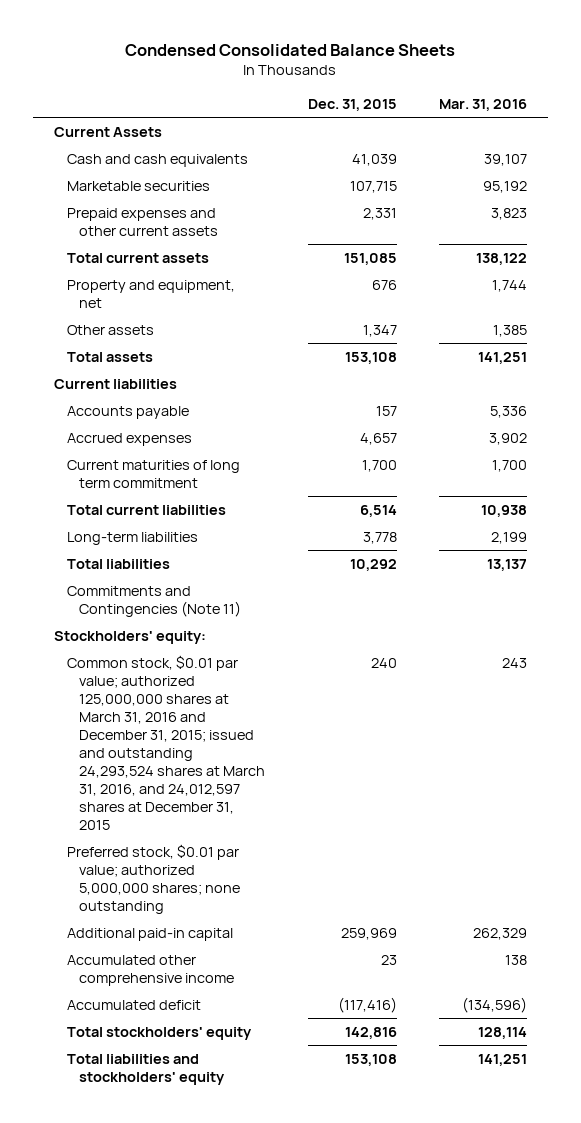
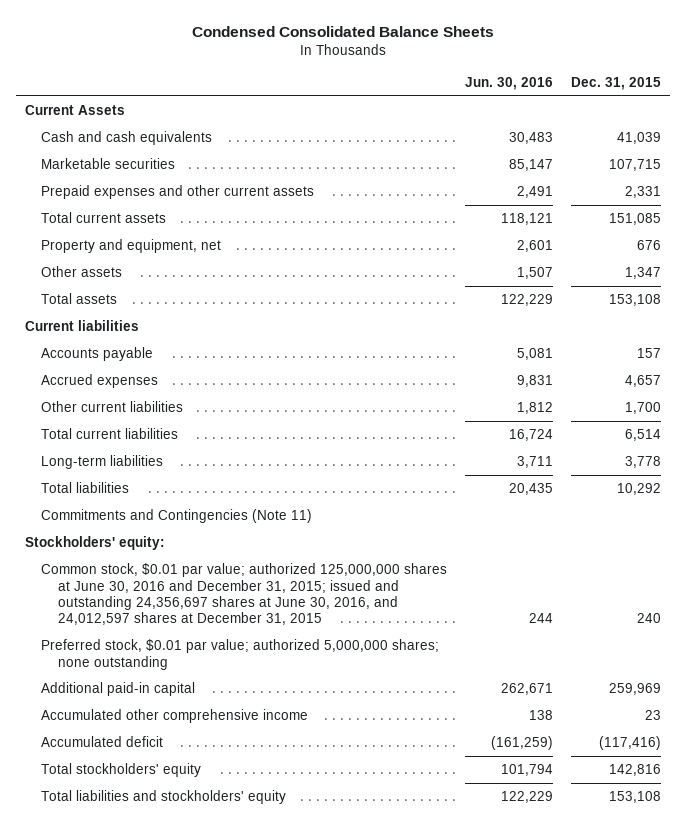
[438,98,527,111] Mar. 31, 2016 -> none
none -> [465,76,554,90] Jun. 30, 2016
[66,460,240,488] Current maturities of long term commitment -> none
none -> [41,401,184,413] Other current liabilities
[66,655,266,830] Common stock, $0.01 par value; authorized 125,000,000 shares at March 31, 2016 and December 31, 2015; issued and outstanding 24,293,524 shares at March 31, 2016, and 24,012,597 shares at December 31, 2015 -> [41,563,448,626] Common stock, $0.01 par value; authorized 125,000,000 shares at June 30, 2016 and December 31, 2015; issued and outstanding 24,356,697 shares at June 30, 2016, and 24,012,597 shares at December 31, 2015

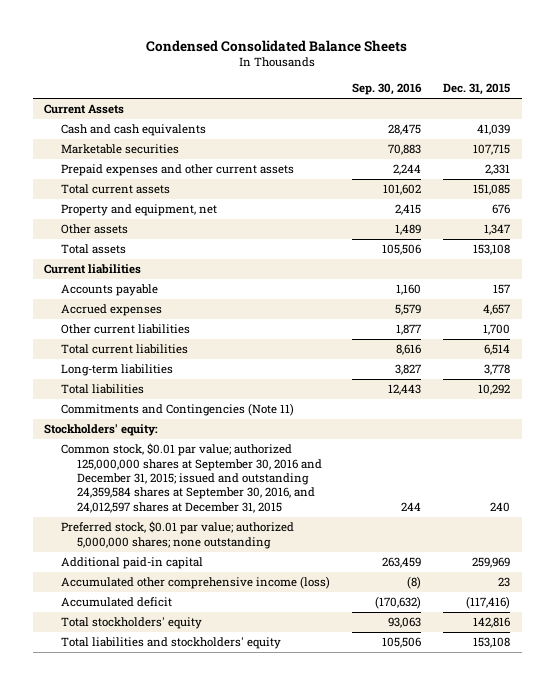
[465,76,554,90] Jun. 30, 2016 -> none
none -> [352,83,423,96] Sep. 30, 2016
[41,563,448,626] Common stock, $0.01 par value; authorized 125,000,000 shares at June 30, 2016 and December 31, 2015; issued and outstanding 24,356,697 shares at June 30, 2016, and 24,012,597 shares at December 31, 2015 -> [60,443,323,513] Common stock, $0.01 par value; authorized 125,000,000 shares at September 30, 2016 and December 31, 2015; issued and outstanding 24,359,584 shares at September 30, 2016, and 24,012,597 shares at December 31, 2015
[41,709,309,724] Accumulated other comprehensive income -> [60,576,330,590] Accumulated other comprehensive income (loss)

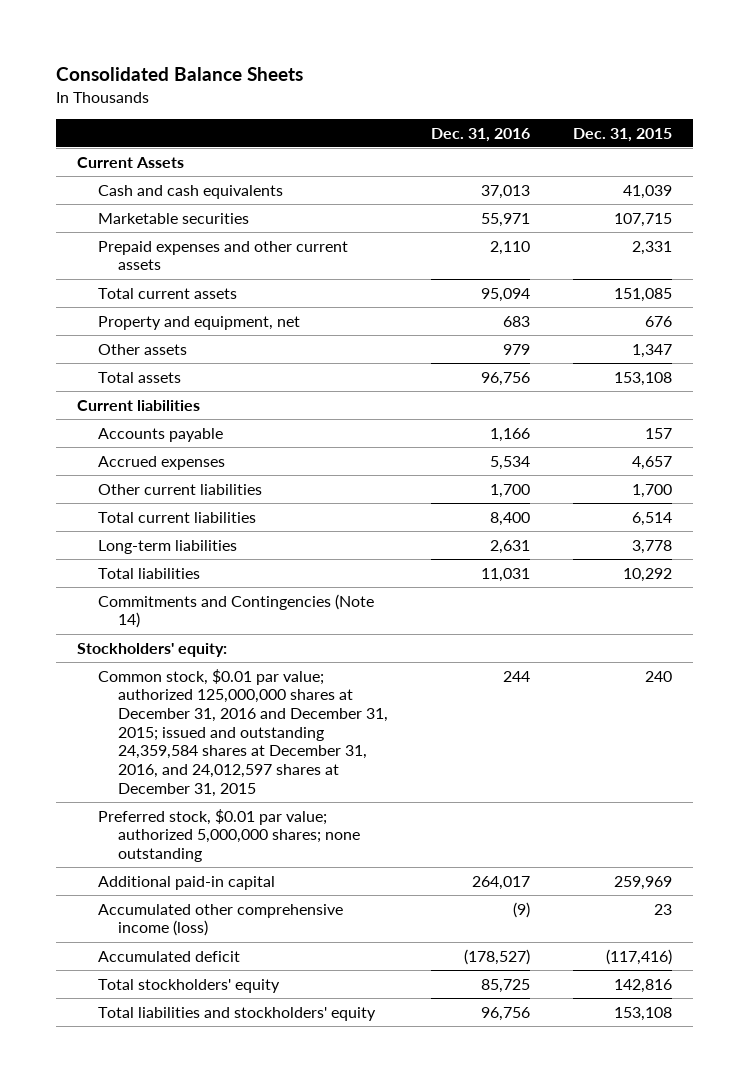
[146,39,408,52] Condensed Consolidated Balance Sheets -> [55,66,303,81] Consolidated Balance Sheets
[352,83,423,96] Sep. 30, 2016 -> none
none -> [430,127,530,142] Dec. 31, 2016
[60,403,294,417] Commitments and Contingencies (Note 11) -> [97,593,374,629] Commitments and Contingencies (Note 14)
[60,443,323,513] Common stock, $0.01 par value; authorized 125,000,000 shares at September 30, 2016 and December 31, 2015; issued and outstanding 24,359,584 shares at September 30, 2016, and 24,012,597 shares at December 31, 2015 -> [97,668,389,797] Common stock, $0.01 par value; authorized 125,000,000 shares at December 31, 2016 and December 31, 2015; issued and outstanding 24,359,584 shares at December 31, 2016, and 24,012,597 shares at December 31, 2015

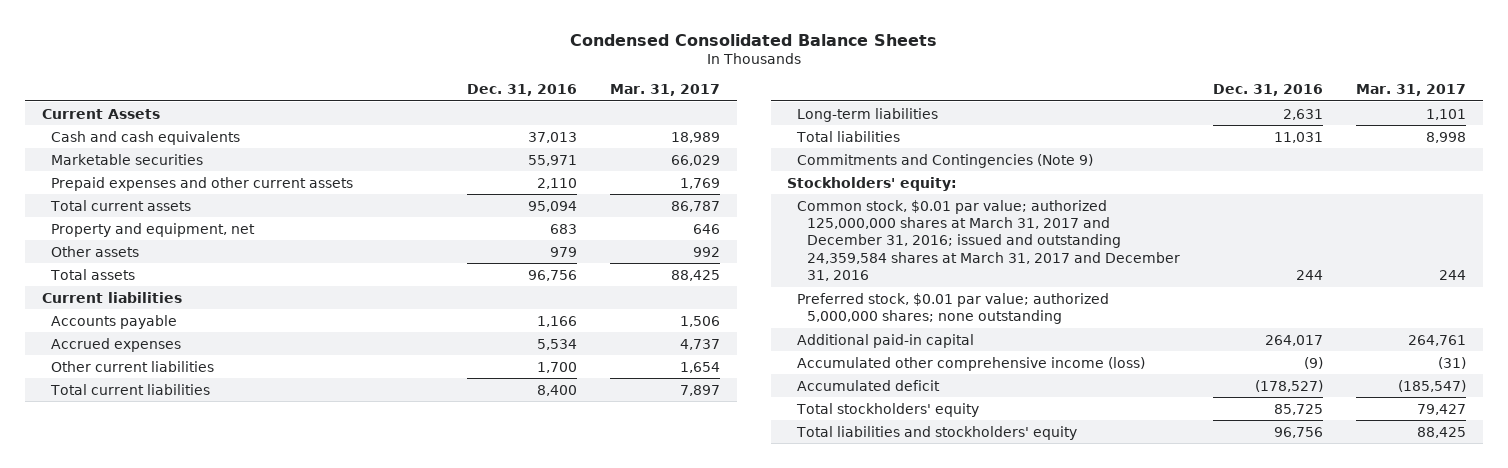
[55,66,303,81] Consolidated Balance Sheets -> [569,33,937,46] Condensed Consolidated Balance Sheets
[572,127,672,142] Dec. 31, 2015 -> none
none -> [610,84,721,97] Mar. 31, 2017
[97,593,374,629] Commitments and Contingencies (Note 14) -> [797,153,1094,168] Commitments and Contingencies (Note 9)
[97,668,389,797] Common stock, $0.01 par value; authorized 125,000,000 shares at December 31, 2016 and December 31, 2015; issued and outstanding 24,359,584 shares at December 31, 2016, and 24,012,597 shares at December 31, 2015 -> [797,199,1180,282] Common stock, $0.01 par value; authorized 125,000,000 shares at March 31, 2017 and December 31, 2016; issued and outstanding 24,359,584 shares at March 31, 2017 and December 31, 2016

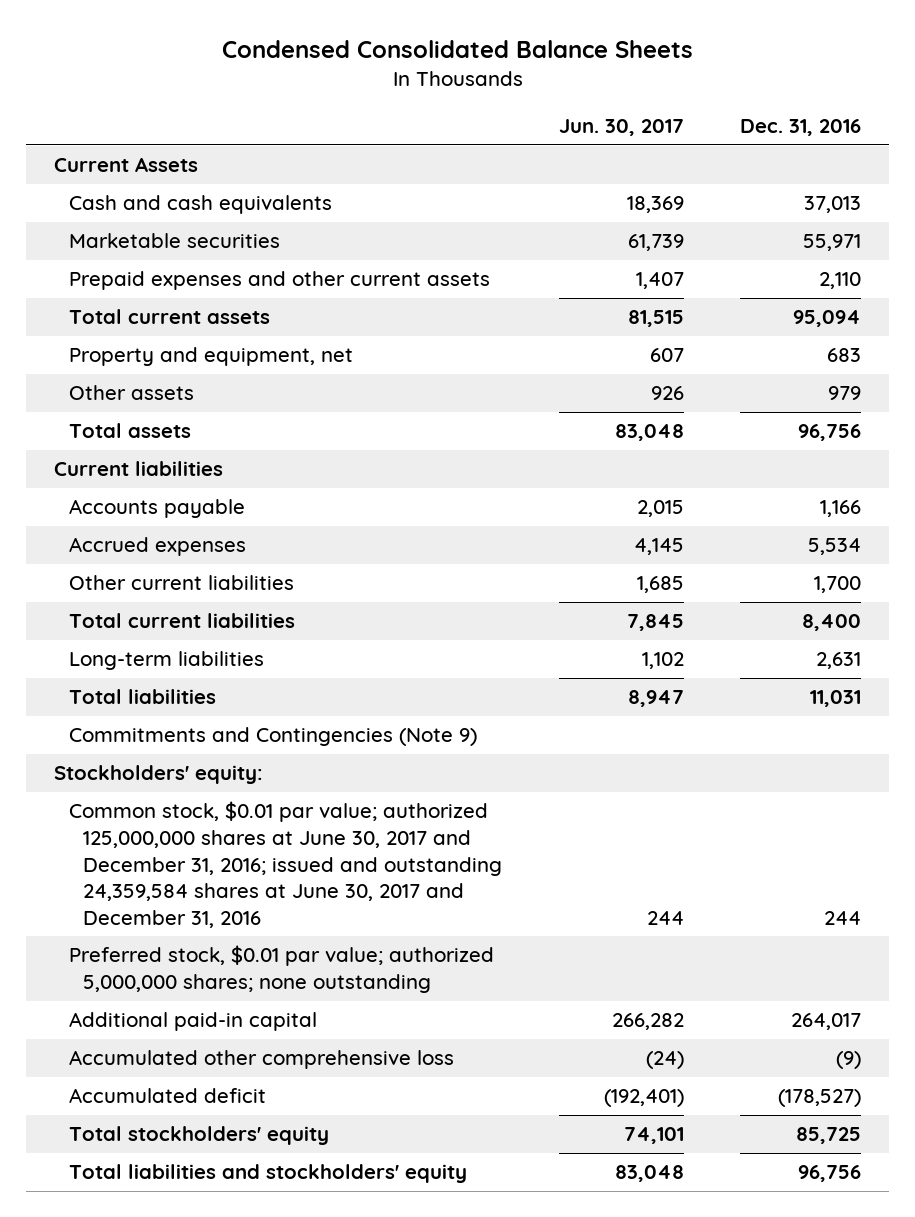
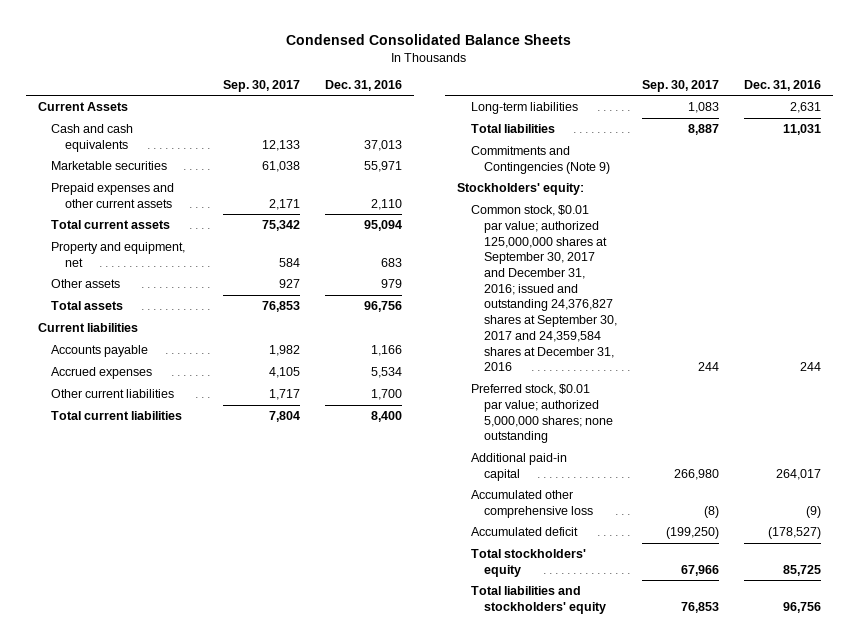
[558,119,684,137] Jun. 30, 2017 -> none
none -> [222,79,300,92] Sep. 30, 2017
[68,801,503,928] Common stock, $0.01 par value; authorized 125,000,000 shares at June 30, 2017 and December 31, 2016; issued and outstanding 24,359,584 shares at June 30, 2017 and December 31, 2016 -> [470,205,618,372] Common stock, $0.01 par value; authorized 125,000,000 shares at September 30, 2017 and December 31, 2016; issued and outstanding 24,376,827 shares at September 30, 2017 and 24,359,584 shares at December 31, 2016

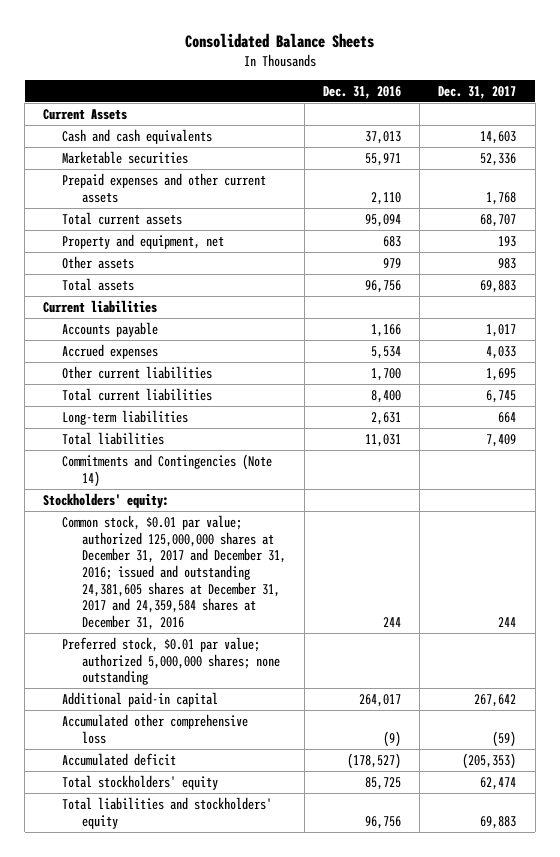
[286,33,572,45] Condensed Consolidated Balance Sheets -> [184,32,374,48] Consolidated Balance Sheets
[222,79,300,92] Sep. 30, 2017 -> none
none -> [438,85,517,99] Dec. 31, 2017
[470,146,611,174] Commitments and Contingencies (Note 9) -> [62,453,273,487] Commitments and Contingencies (Note 14)
[470,205,618,372] Common stock, $0.01 par value; authorized 125,000,000 shares at September 30, 2017 and December 31, 2016; issued and outstanding 24,376,827 shares at September 30, 2017 and 24,359,584 shares at December 31, 2016 -> [62,514,286,631] Common stock, $0.01 par value; authorized 125,000,000 shares at December 31, 2017 and December 31, 2016; issued and outstanding 24,381,605 shares at December 31, 2017 and 24,359,584 shares at December 31, 2016

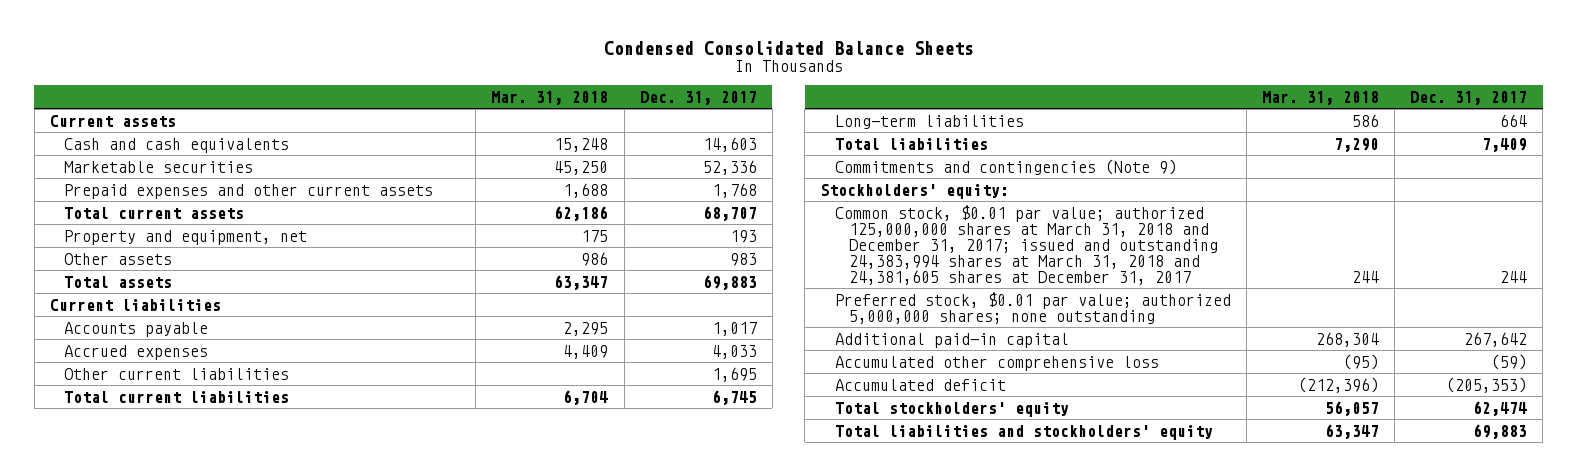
[184,32,374,48] Consolidated Balance Sheets -> [603,40,974,55] Condensed Consolidated Balance Sheets
[323,85,402,99] Dec. 31, 2016 -> none
none -> [491,90,609,105] Mar. 31, 2018
[43,108,128,120] Current Assets -> [50,114,177,127] Current assets
[62,453,273,487] Commitments and Contingencies (Note 14) -> [834,158,1177,175] Commitments and contingencies (Note 9)
[62,514,286,631] Common stock, $0.01 par value; authorized 125,000,000 shares at December 31, 2017 and December 31, 2016; issued and outstanding 24,381,605 shares at December 31, 2017 and 24,359,584 shares at December 31, 2016 -> [834,204,1218,285] Common stock, $0.01 par value; authorized 125,000,000 shares at March 31, 2018 and December 31, 2017; issued and outstanding 24,383,994 shares at March 31, 2018 and 24,381,605 shares at December 31, 2017

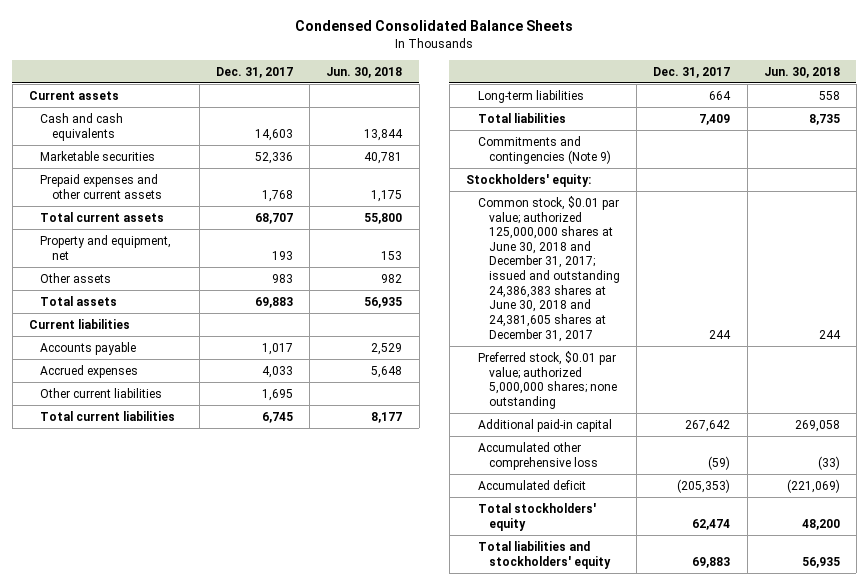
[491,90,609,105] Mar. 31, 2018 -> none
none -> [326,66,403,78] Jun. 30, 2018
[834,204,1218,285] Common stock, $0.01 par value; authorized 125,000,000 shares at March 31, 2018 and December 31, 2017; issued and outstanding 24,383,994 shares at March 31, 2018 and 24,381,605 shares at December 31, 2017 -> [477,195,621,342] Common stock, $0.01 par value; authorized 125,000,000 shares at June 30, 2018 and December 31, 2017; issued and outstanding 24,386,383 shares at June 30, 2018 and 24,381,605 shares at December 31, 2017

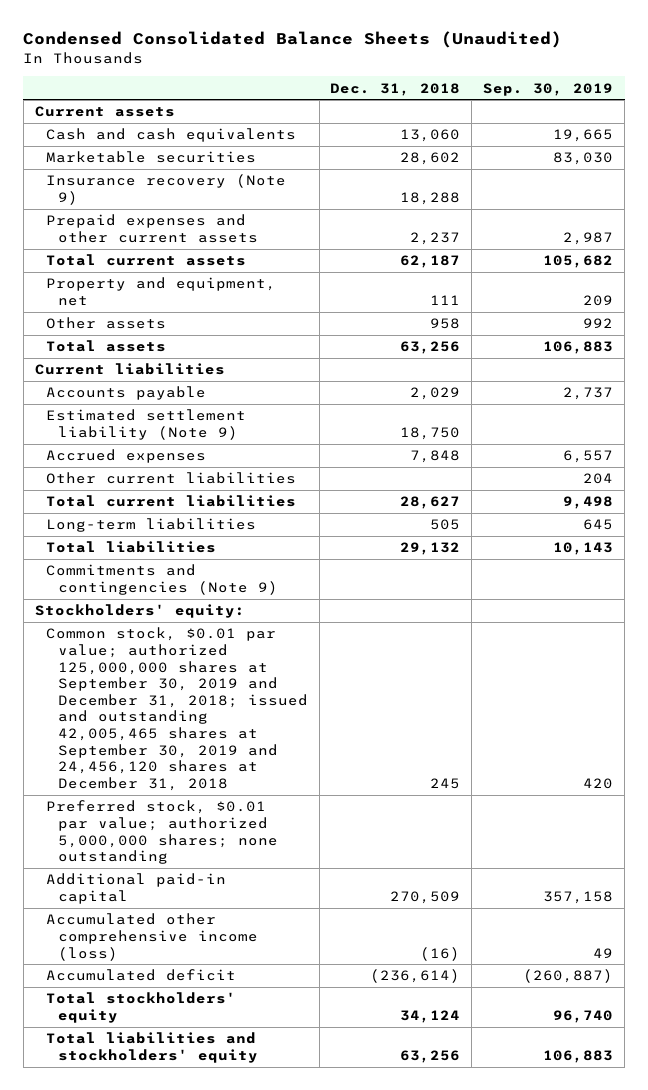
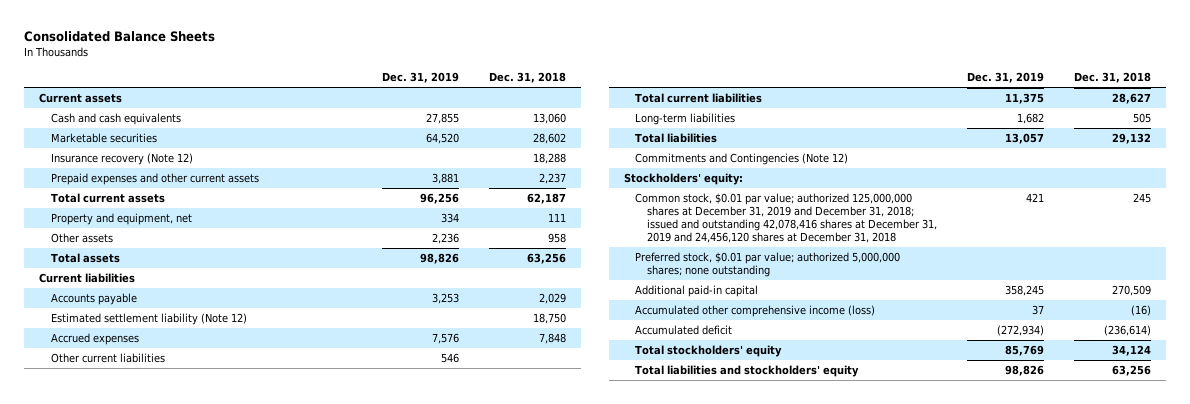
[23,31,563,49] Condensed Consolidated Balance Sheets (Unaudited) -> [24,31,216,43] Consolidated Balance Sheets
[483,82,614,96] Sep. 30, 2019 -> none
none -> [382,72,460,84] Dec. 31, 2019
[46,174,287,205] Insurance recovery (Note 9) -> [50,153,193,166] Insurance recovery (Note 12)
[46,409,247,440] Estimated settlement liability (Note 9) -> [50,313,247,326] Estimated settlement liability (Note 12)
[46,564,278,595] Commitments and contingencies (Note 9) -> [635,153,849,166] Commitments and Contingencies (Note 12)
[46,627,308,791] Common stock, $0.01 par value; authorized 125,000,000 shares at September 30, 2019 and December 31, 2018; issued and outstanding 42,005,465 shares at September 30, 2019 and 24,456,120 shares at December 31, 2018 -> [635,193,937,244] Common stock, $0.01 par value; authorized 125,000,000 shares at December 31, 2019 and December 31, 2018; issued and outstanding 42,078,416 shares at December 31, 2019 and 24,456,120 shares at December 31, 2018

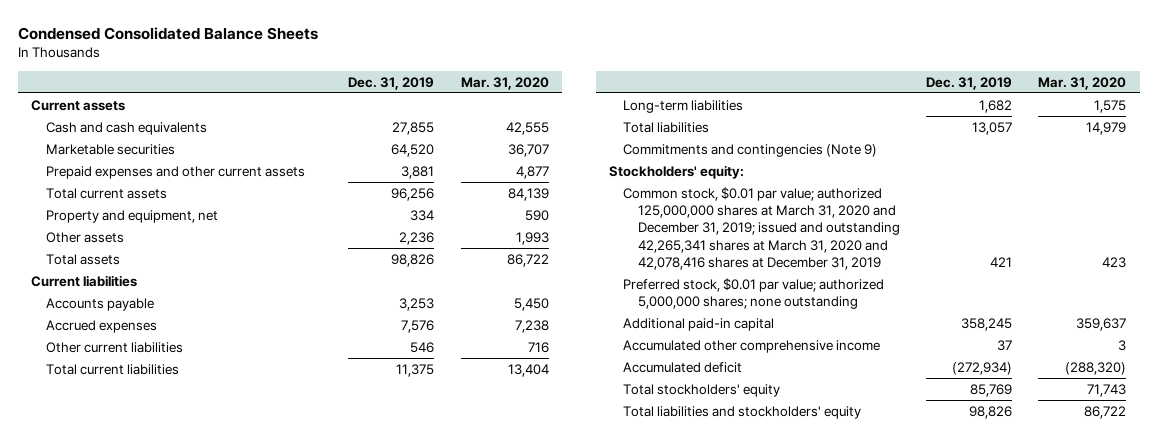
[24,31,216,43] Consolidated Balance Sheets -> [18,27,319,41] Condensed Consolidated Balance Sheets
[489,72,567,84] Dec. 31, 2018 -> none
none -> [460,76,549,90] Mar. 31, 2020
[50,153,193,166] Insurance recovery (Note 12) -> none
[50,313,247,326] Estimated settlement liability (Note 12) -> none
[635,153,849,166] Commitments and Contingencies (Note 12) -> [623,143,878,157] Commitments and contingencies (Note 9)
[635,193,937,244] Common stock, $0.01 par value; authorized 125,000,000 shares at December 31, 2019 and December 31, 2018; issued and outstanding 42,078,416 shares at December 31, 2019 and 24,456,120 shares at December 31, 2018 -> [623,186,900,271] Common stock, $0.01 par value; authorized 125,000,000 shares at March 31, 2020 and December 31, 2019; issued and outstanding 42,265,341 shares at March 31, 2020 and 42,078,416 shares at December 31, 2019
[635,305,876,318] Accumulated other comprehensive income (loss) -> [623,339,881,353] Accumulated other comprehensive income

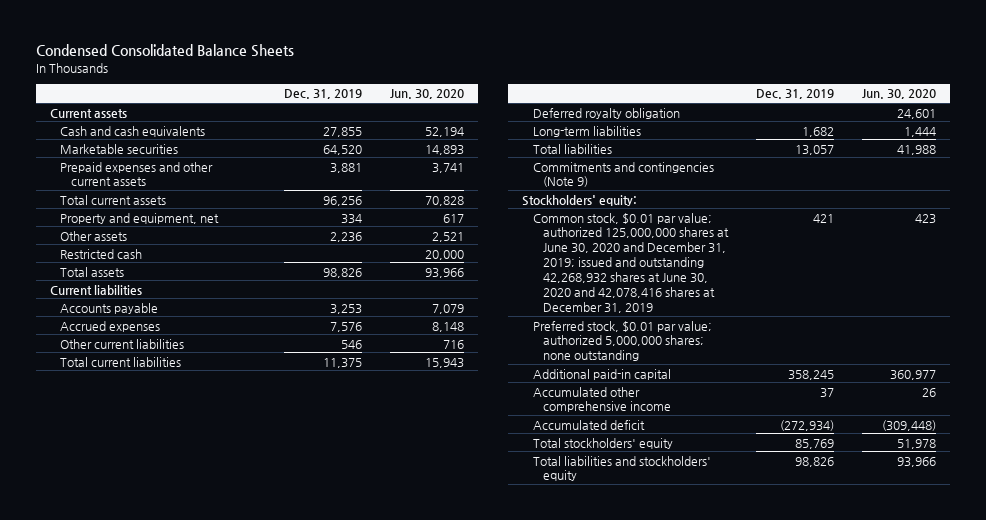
[460,76,549,90] Mar. 31, 2020 -> none
none -> [389,89,464,100] Jun. 30, 2020
none -> [60,248,143,259] Restricted cash
none -> [532,107,680,119] Deferred royalty obligation
[623,186,900,271] Common stock, $0.01 par value; authorized 125,000,000 shares at March 31, 2020 and December 31, 2019; issued and outstanding 42,265,341 shares at March 31, 2020 and 42,078,416 shares at December 31, 2019 -> [532,212,729,313] Common stock, $0.01 par value; authorized 125,000,000 shares at June 30, 2020 and December 31, 2019; issued and outstanding 42,268,932 shares at June 30, 2020 and 42,078,416 shares at December 31, 2019

